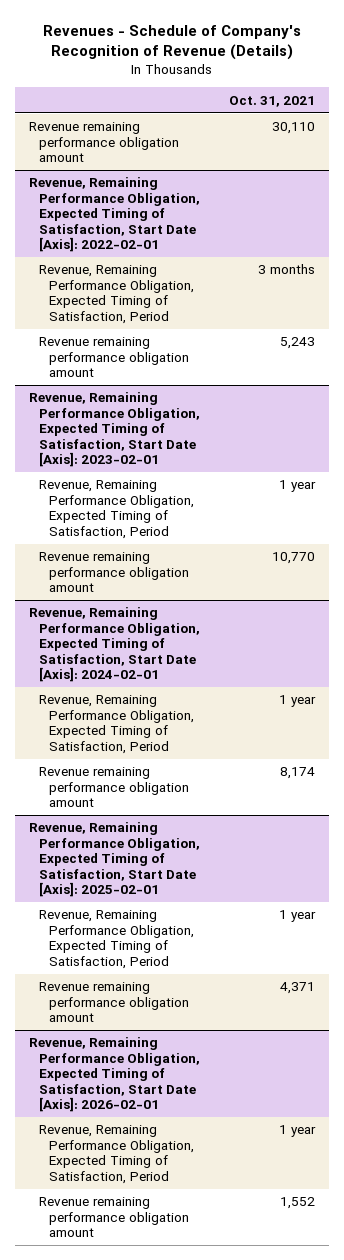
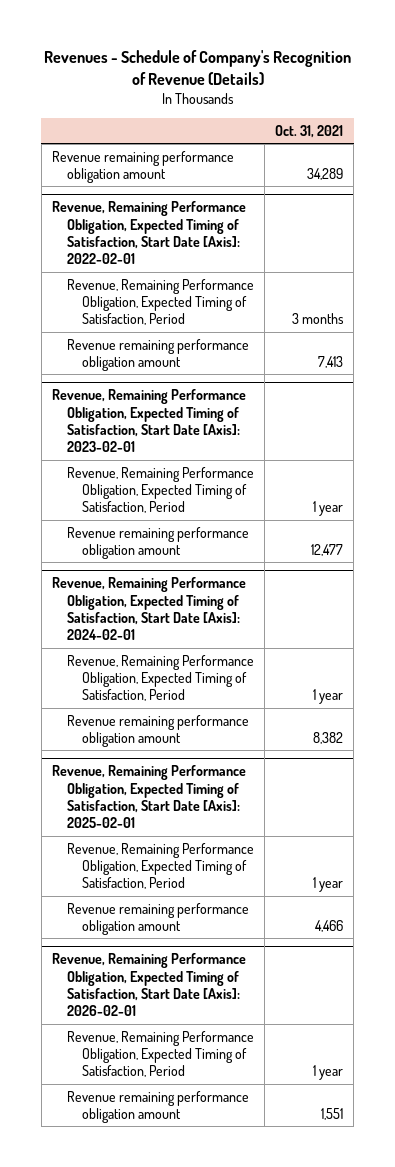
[271,122,315,135] 30,110 -> [307,168,344,181] 34,289
[279,337,315,350] 5,243 -> [318,356,344,369] 7,413
[271,552,315,565] 10,770 -> [311,544,344,557] 12,477
[279,767,315,780] 8,174 -> [313,732,344,745] 8,382
[279,982,315,995] 4,371 -> [315,920,344,933] 4,466
[279,1197,315,1210] 1,552 -> [321,1108,344,1121] 1,551

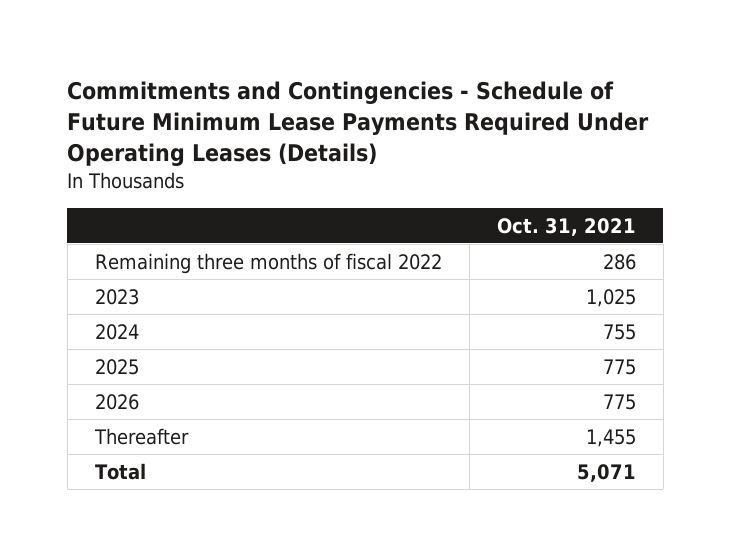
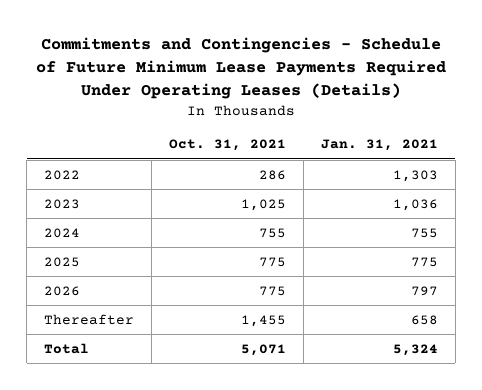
none -> [320,139,438,152] Jan. 31, 2021
[94,252,442,274] Remaining three months of fiscal 2022 -> [44,169,81,180] 2022

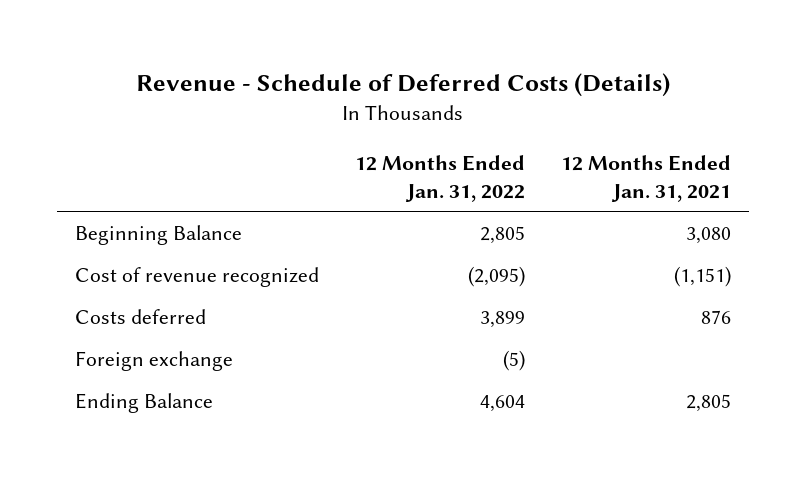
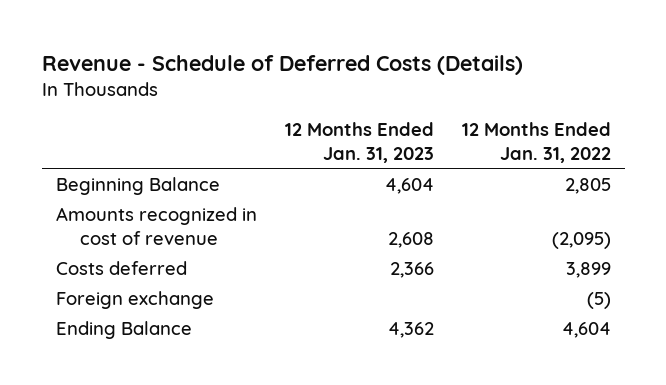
[560,154,731,202] 12 Months Ended Jan. 31, 2021 -> none
none -> [284,122,434,164] 12 Months Ended Jan. 31, 2023
[75,266,320,287] Cost of revenue recognized -> [55,206,257,245] Amounts recognized in cost of revenue

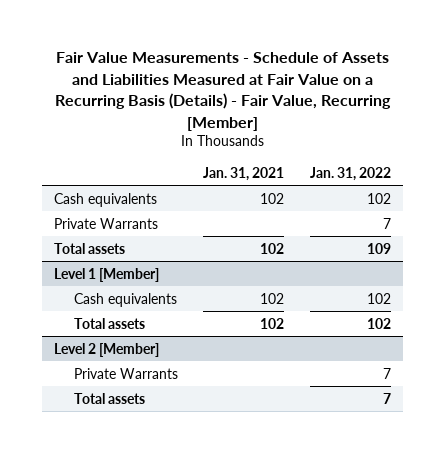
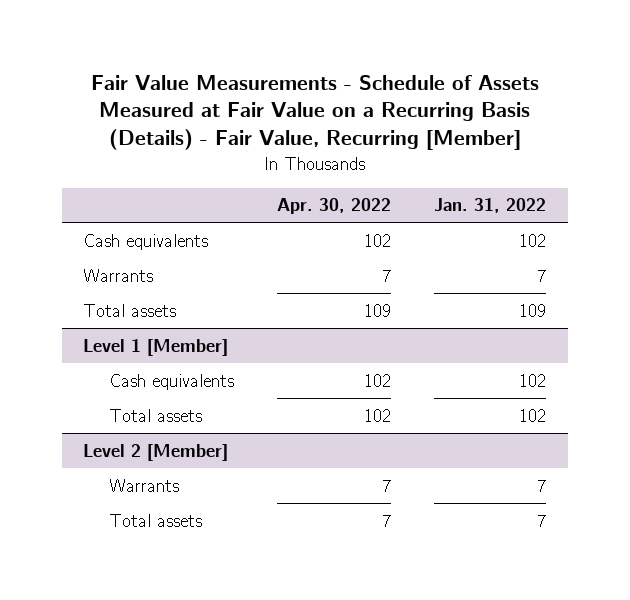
[54,52,391,131] Fair Value Measurements - Schedule of Assets and Liabilities Measured at Fair Value on a Recurring Basis (Details) - Fair Value, Recurring [Member] -> [90,74,539,151] Fair Value Measurements - Schedule of Assets Measured at Fair Value on a Recurring Basis (Details) - Fair Value, Recurring [Member]
[203,166,285,181] Jan. 31, 2021 -> none
none -> [277,198,392,215] Apr. 30, 2022
[54,217,159,229] Private Warrants -> [83,268,154,282] Warrants
[74,367,179,379] Private Warrants -> [108,478,179,492] Warrants

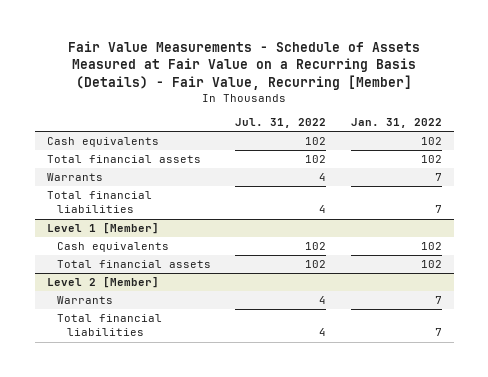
[277,198,392,215] Apr. 30, 2022 -> none
none -> [235,118,327,129] Jul. 31, 2022
none -> [46,155,201,164] Total financial assets
[83,303,177,317] Total assets -> none
none -> [46,191,152,214] Total financial liabilities
[108,408,202,422] Total assets -> [56,260,211,269] Total financial assets
[108,513,202,527] Total assets -> none
none -> [56,314,162,337] Total financial liabilities

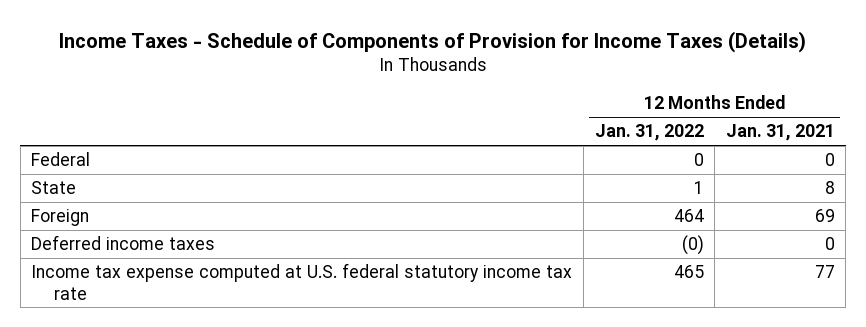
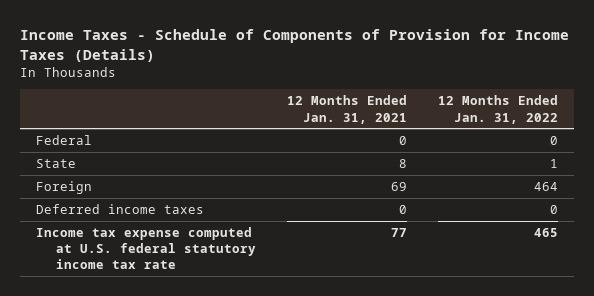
[681,235,704,256] (0) -> [550,204,559,214] 0

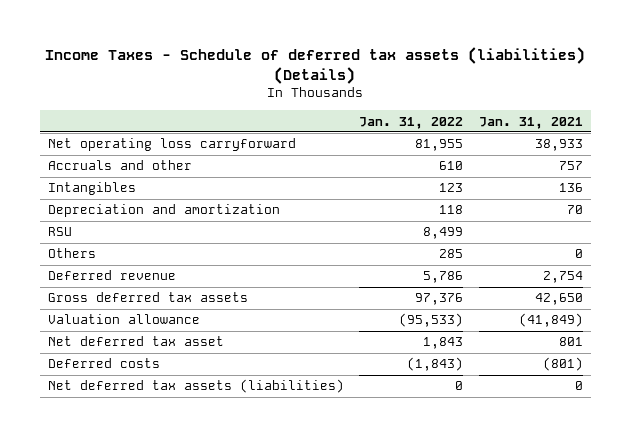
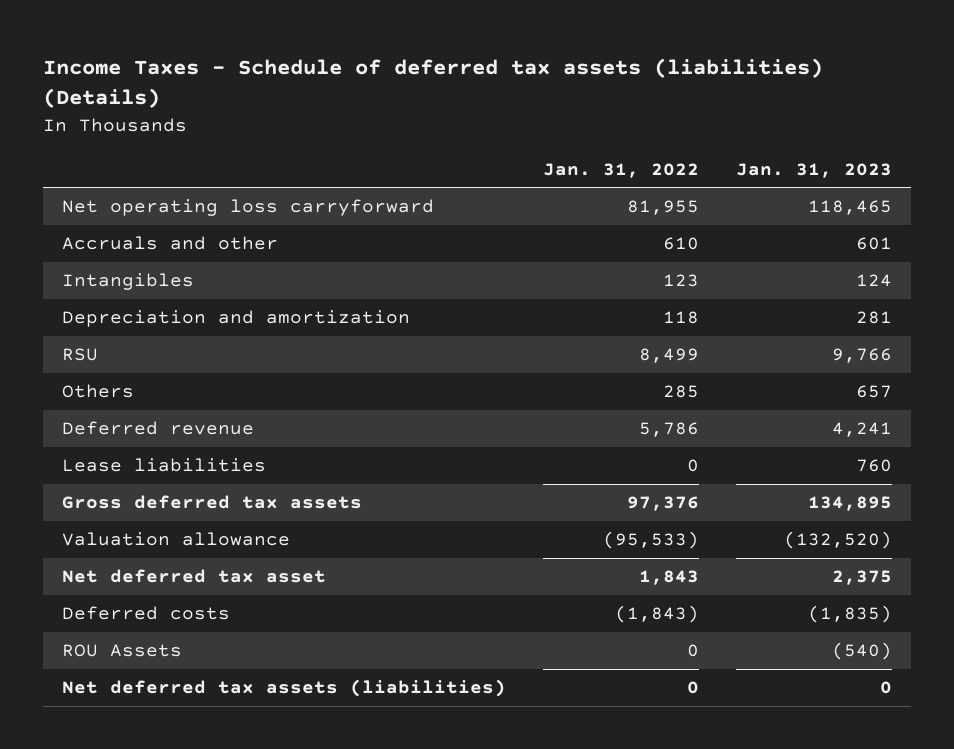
[478,116,583,129] Jan. 31, 2021 -> none
none -> [736,162,893,178] Jan. 31, 2023
none -> [61,458,266,473] Lease liabilities
none -> [61,644,182,658] ROU Assets

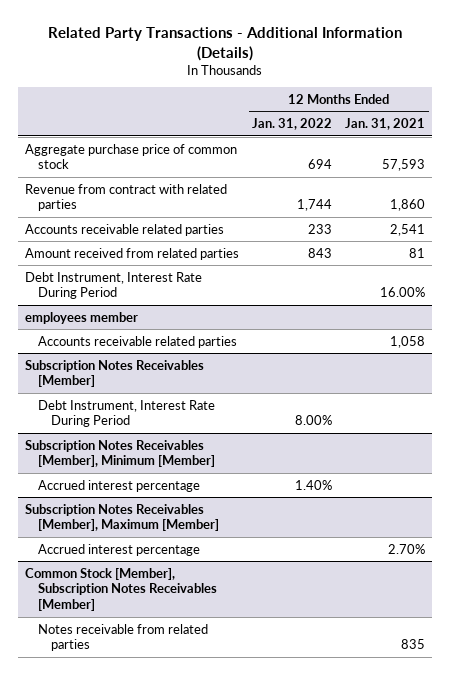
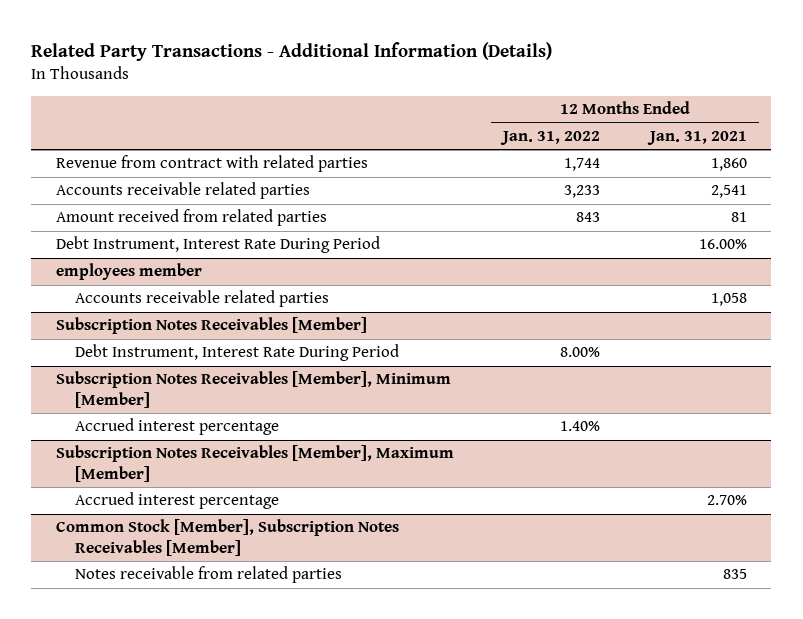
[25,143,238,170] Aggregate purchase price of common stock -> none
[308,223,333,234] 233 -> [564,185,601,199] 3,233

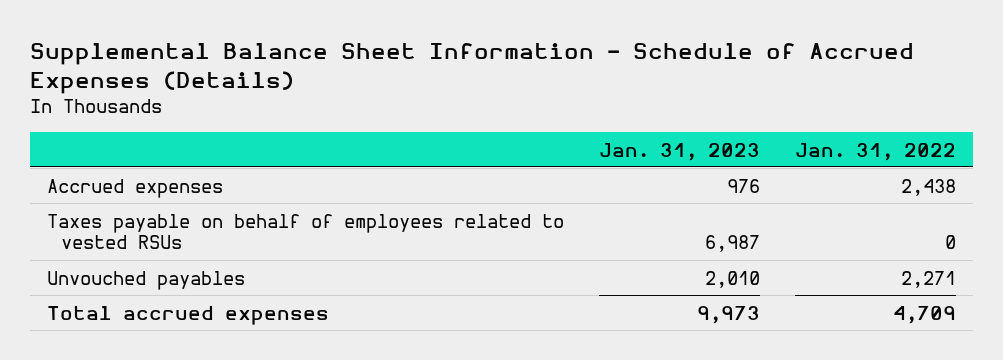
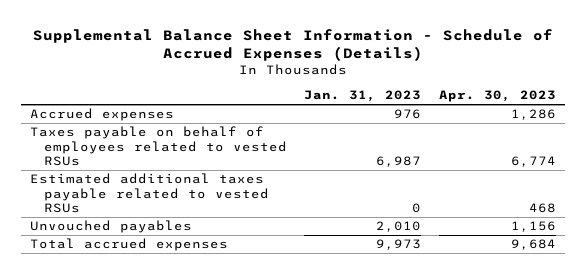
[794,142,956,161] Jan. 31, 2022 -> none
none -> [438,90,556,103] Apr. 30, 2023
none -> [30,173,269,213] Estimated additional taxes payable related to vested RSUs

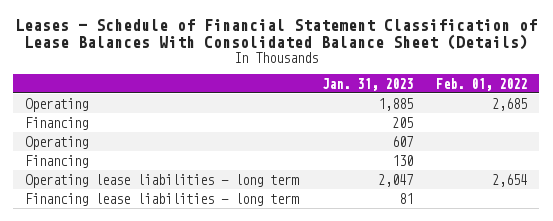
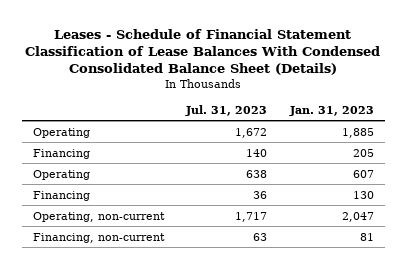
[15,18,538,50] Leases - Schedule of Financial Statement Classification of Lease Balances With Consolidated Balance Sheet (Details) -> [25,29,381,76] Leases - Schedule of Financial Statement Classification of Lease Balances With Condensed Consolidated Balance Sheet (Details)
[436,77,528,91] Feb. 01, 2022 -> none
none -> [185,104,268,116] Jul. 31, 2023
[25,173,300,188] Operating lease liabilities - long term -> [33,211,166,222] Operating, non-current
[25,192,300,206] Financing lease liabilities - long term -> [33,232,166,243] Financing, non-current

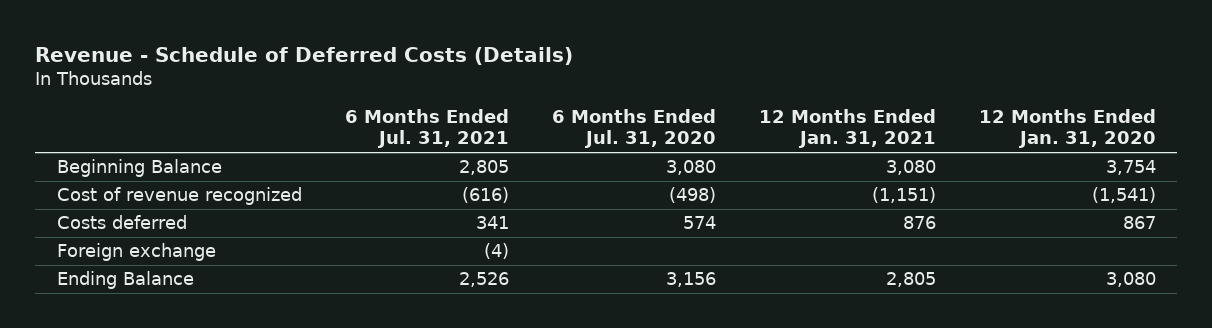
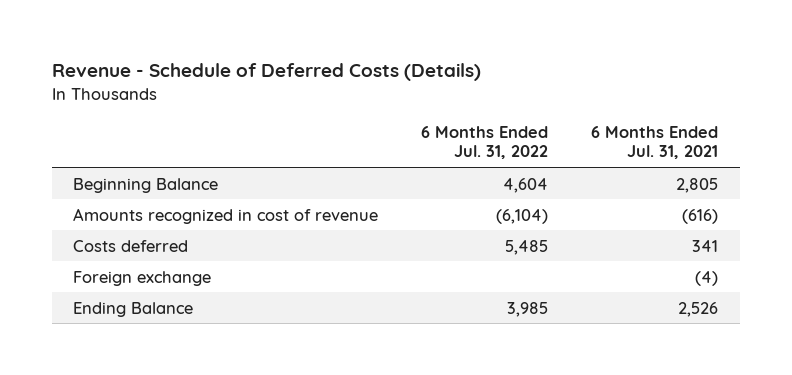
[551,109,716,149] 6 Months Ended Jul. 31, 2020 -> none
[758,109,936,149] 12 Months Ended Jan. 31, 2021 -> none
[978,109,1156,149] 12 Months Ended Jan. 31, 2020 -> none
none -> [421,125,549,160] 6 Months Ended Jul. 31, 2022
[56,187,302,206] Cost of revenue recognized -> [73,207,379,224] Amounts recognized in cost of revenue

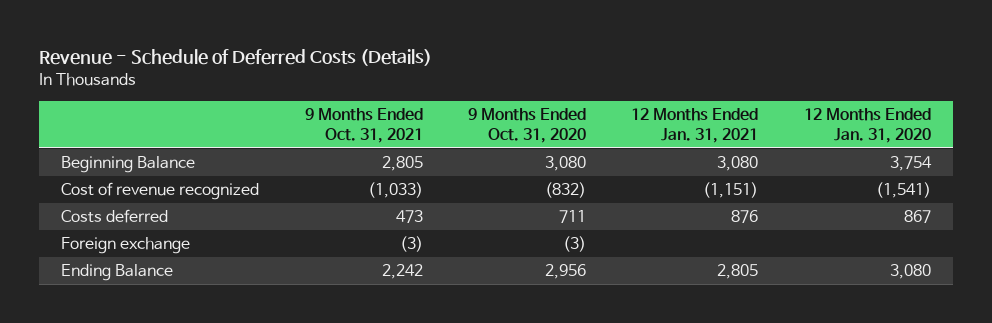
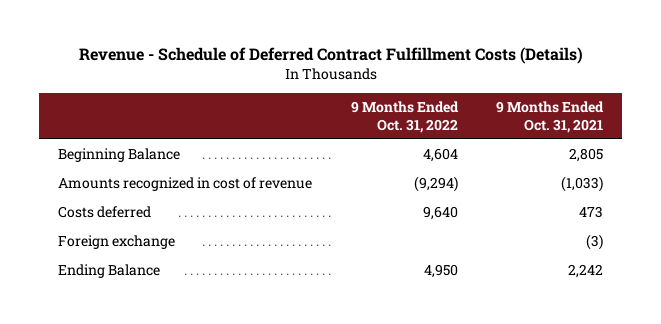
[38,49,432,67] Revenue - Schedule of Deferred Costs (Details) -> [78,47,583,65] Revenue - Schedule of Deferred Contract Fulfillment Costs (Details)
[468,108,587,143] 9 Months Ended Oct. 31, 2020 -> none
[631,108,759,143] 12 Months Ended Jan. 31, 2021 -> none
[803,108,931,143] 12 Months Ended Jan. 31, 2020 -> none
none -> [350,100,459,133] 9 Months Ended Oct. 31, 2022
[61,182,260,201] Cost of revenue recognized -> [57,177,312,192] Amounts recognized in cost of revenue

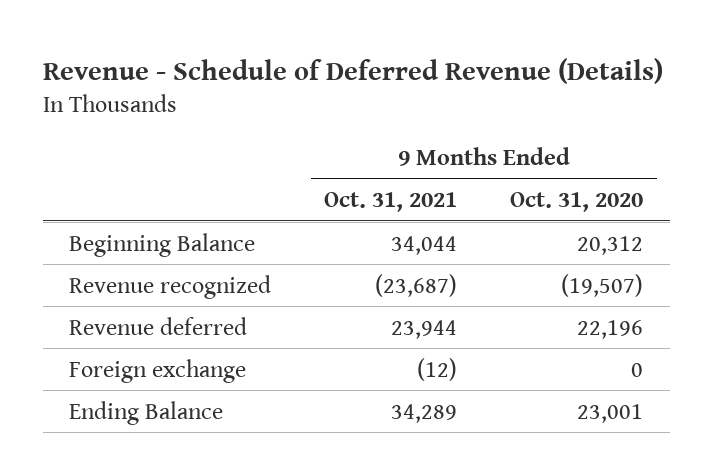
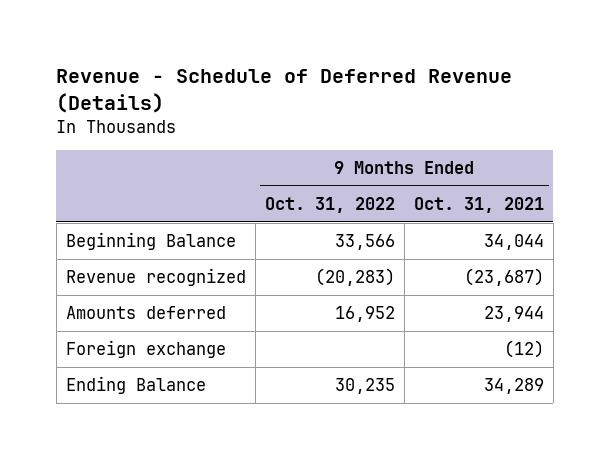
[510,192,644,213] Oct. 31, 2020 -> none
none -> [264,197,395,214] Oct. 31, 2022
[69,316,248,335] Revenue deferred -> [65,306,226,320] Amounts deferred

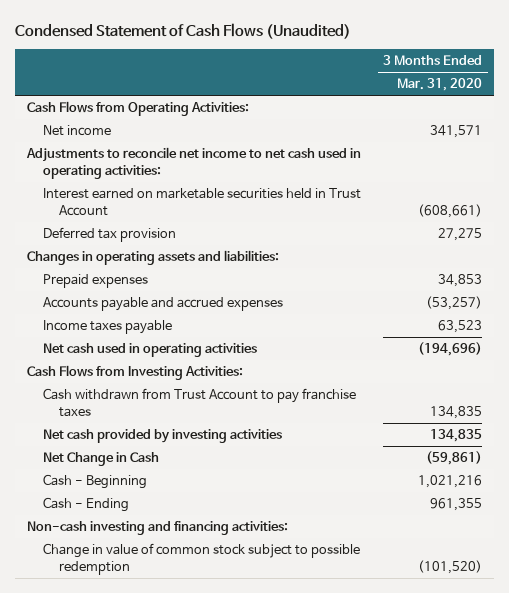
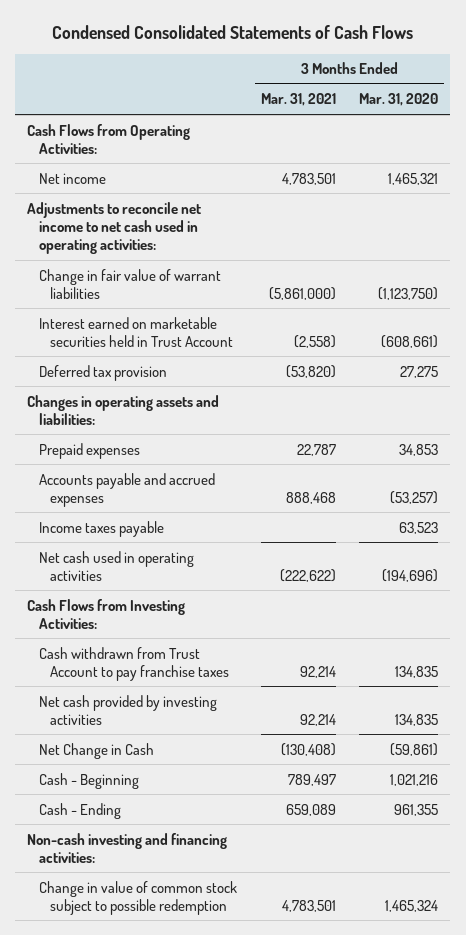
[15,22,352,39] Condensed Statement of Cash Flows (Unaudited) -> [51,24,413,39] Condensed Consolidated Statements of Cash Flows
none -> [260,93,336,107] Mar. 31, 2021
[430,125,483,139] 341,571 -> [388,172,439,185] 1,465,321
none -> [38,268,221,299] Change in fair value of warrant liabilities
[418,560,483,575] (101,520) -> [385,899,439,912] 1,465,324

